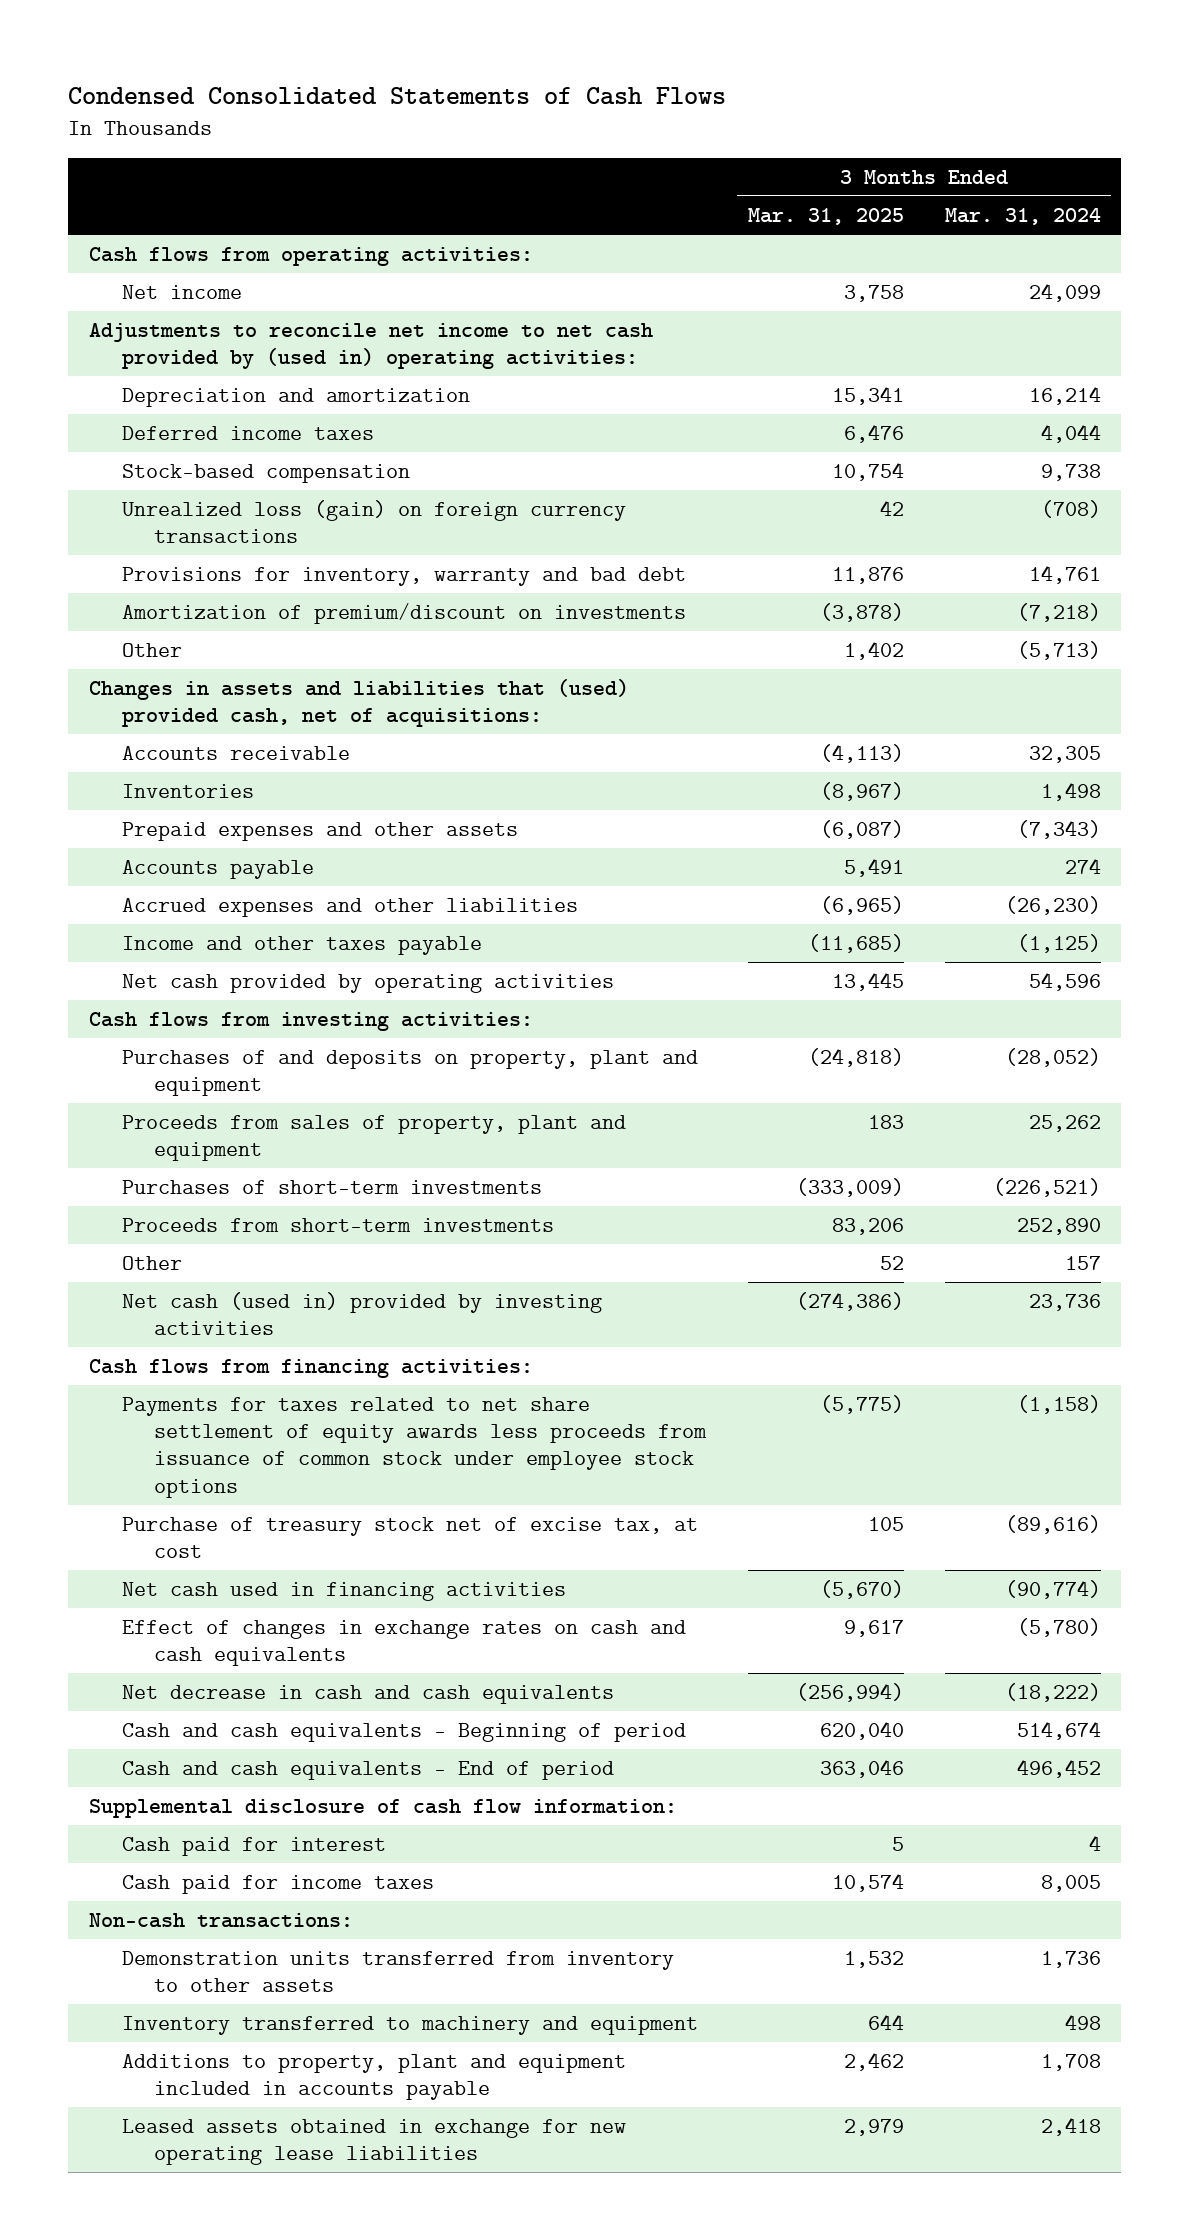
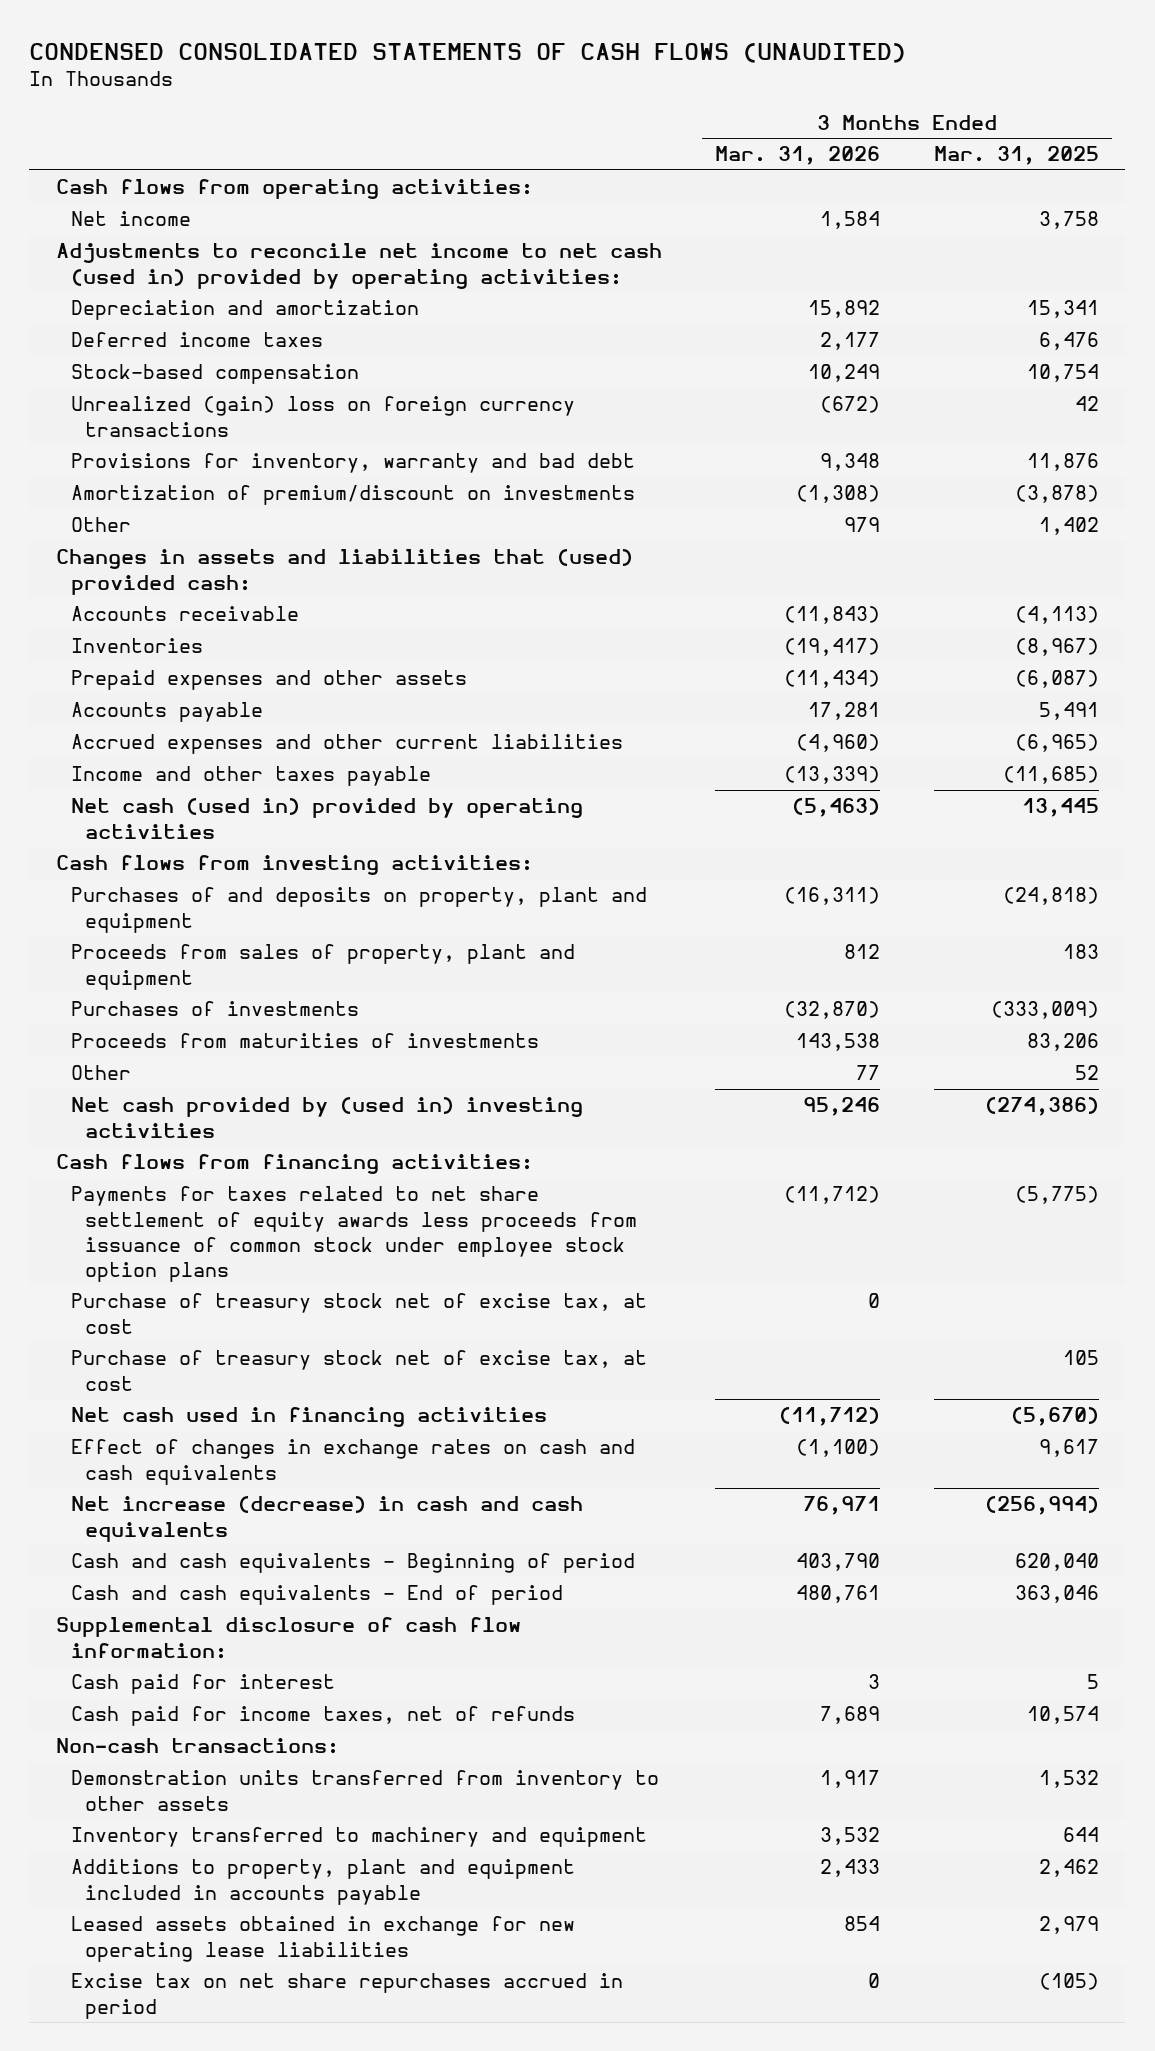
[68,86,727,105] Condensed Consolidated Statements of Cash Flows -> [29,42,907,63] CONDENSED CONSOLIDATED STATEMENTS OF CASH FLOWS (UNAUDITED)
[944,207,1101,225] Mar. 31, 2024 -> none
none -> [715,146,881,166] Mar. 31, 2026
[89,323,654,370] Adjustments to reconcile net income to net cash provided by (used in) operating activities: -> [55,243,662,289] Adjustments to reconcile net income to net cash (used in) provided by operating activities:
[121,500,626,544] Unrealized loss (gain) on foreign currency transactions -> [70,396,575,437] Unrealized (gain) loss on foreign currency transactions
[89,679,630,728] Changes in assets and liabilities that (used) provided cash, net of acquisitions: -> [55,549,633,595] Changes in assets and liabilities that (used) provided cash:
[121,898,578,918] Accrued expenses and other liabilities -> [70,734,623,755] Accrued expenses and other current liabilities
[121,974,614,994] Net cash provided by operating activities -> [70,798,583,839] Net cash (used in) provided by operating activities
[121,1180,542,1195] Purchases of short-term investments -> [70,1001,359,1017] Purchases of investments
[121,1218,554,1233] Proceeds from short-term investments -> [70,1033,539,1049] Proceeds from maturities of investments
[121,1292,602,1336] Net cash (used in) provided by investing activities -> [70,1097,583,1138] Net cash provided by (used in) investing activities
[121,1397,708,1498] Payments for taxes related to net share settlement of equity awards less proceeds from issuance of common stock under employee stock options -> [70,1186,638,1282] Payments for taxes related to net share settlement of equity awards less proceeds from issuance of common stock under employee stock option plans
none -> [70,1293,647,1334] Purchase of treasury stock net of excise tax, at cost
[121,1685,614,1705] Net decrease in cash and cash equivalents -> [70,1496,583,1542] Net increase (decrease) in cash and cash equivalents
[121,1875,434,1895] Cash paid for income taxes -> [70,1706,575,1727] Cash paid for income taxes, net of refunds
none -> [70,1973,623,2019] Excise tax on net share repurchases accrued in period

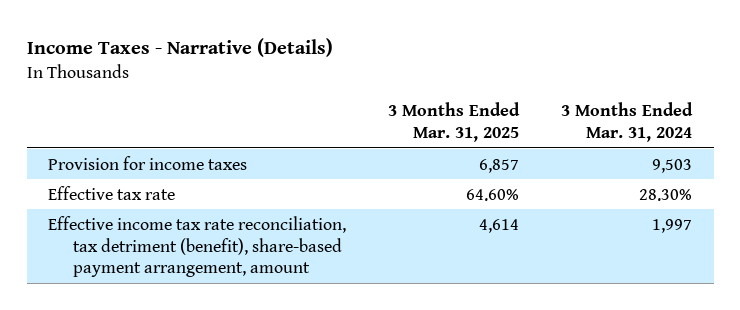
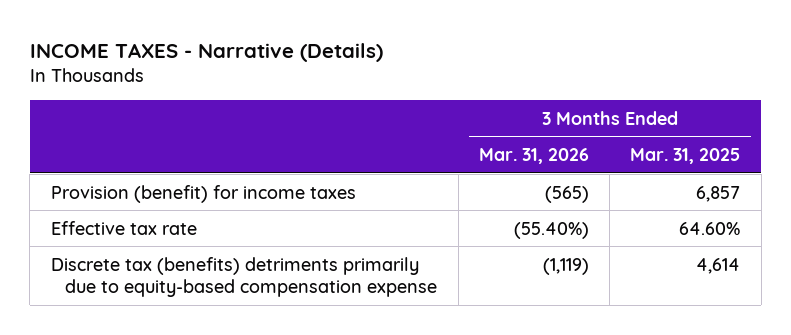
[26,38,333,58] Income Taxes - Narrative (Details) -> [29,42,383,62] INCOME TAXES - Narrative (Details)
[561,101,694,142] 3 Months Ended Mar. 31, 2024 -> none
none -> [478,147,589,164] Mar. 31, 2026
[47,155,247,170] Provision for income taxes -> [50,184,356,203] Provision (benefit) for income taxes
[47,215,346,278] Effective income tax rate reconciliation, tax detriment (benefit), share-based payment arrangement, amount -> [50,256,438,297] Discrete tax (benefits) detriments primarily due to equity-based compensation expense

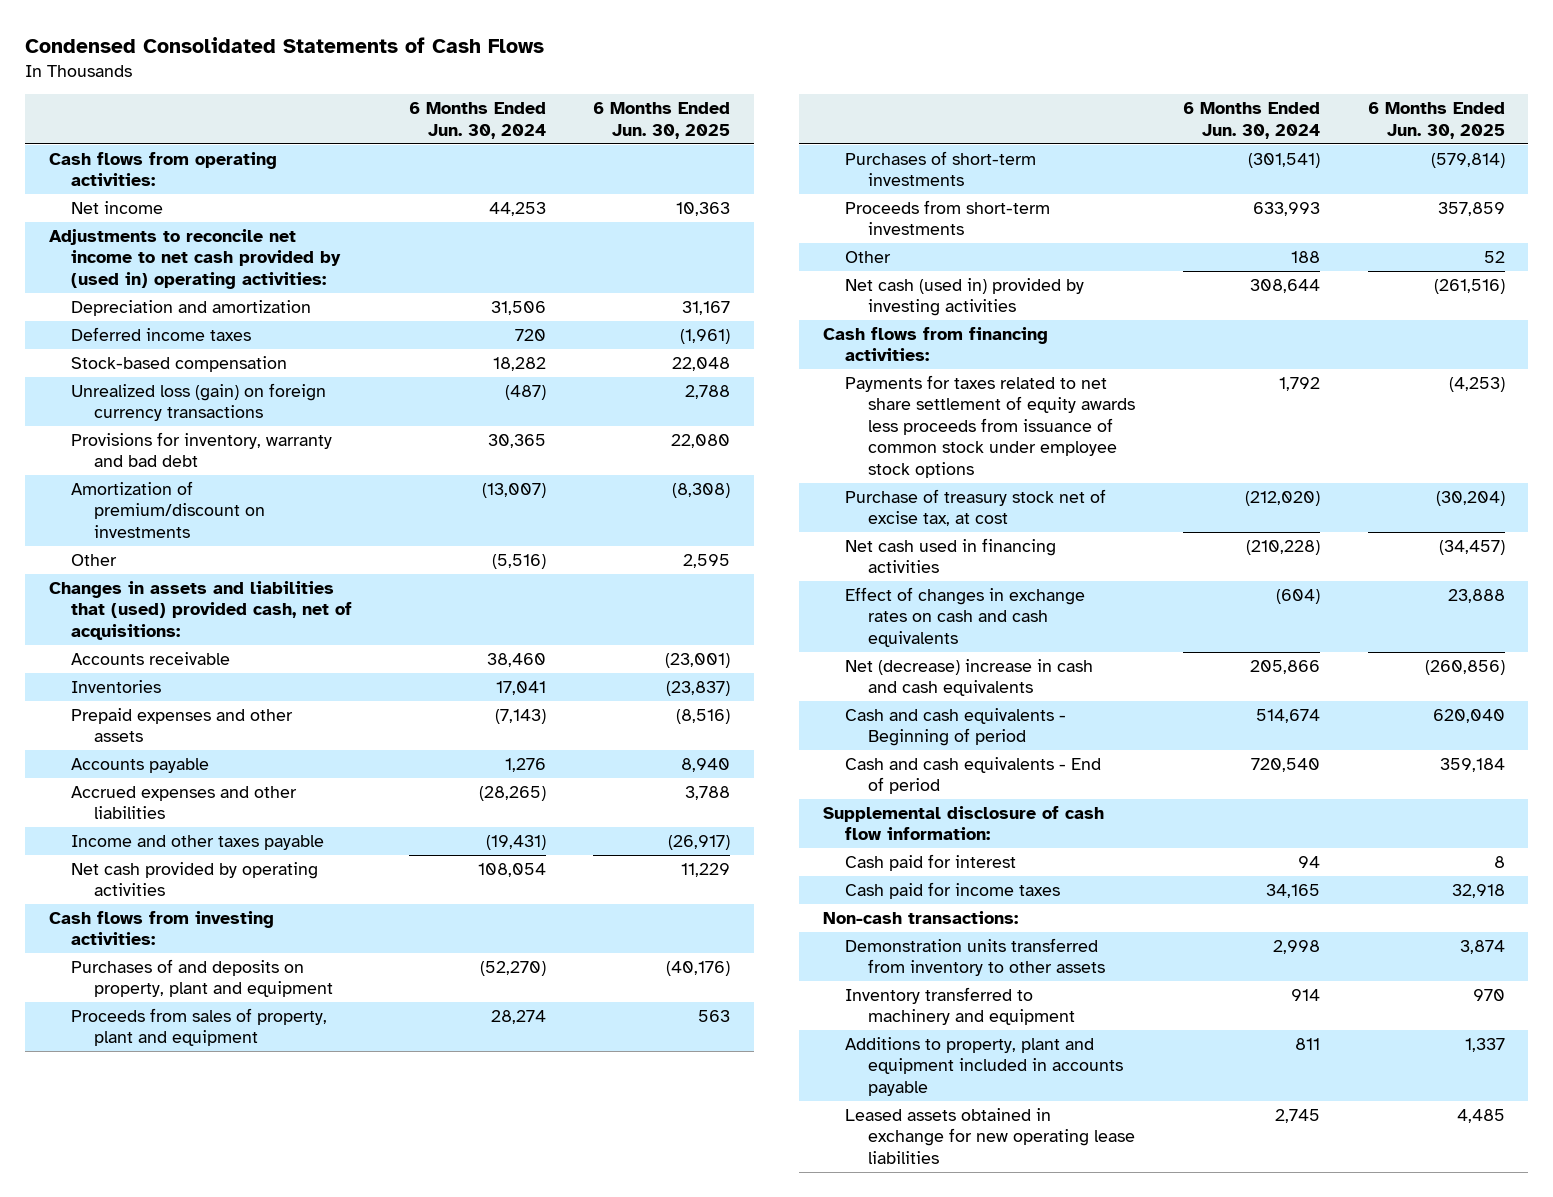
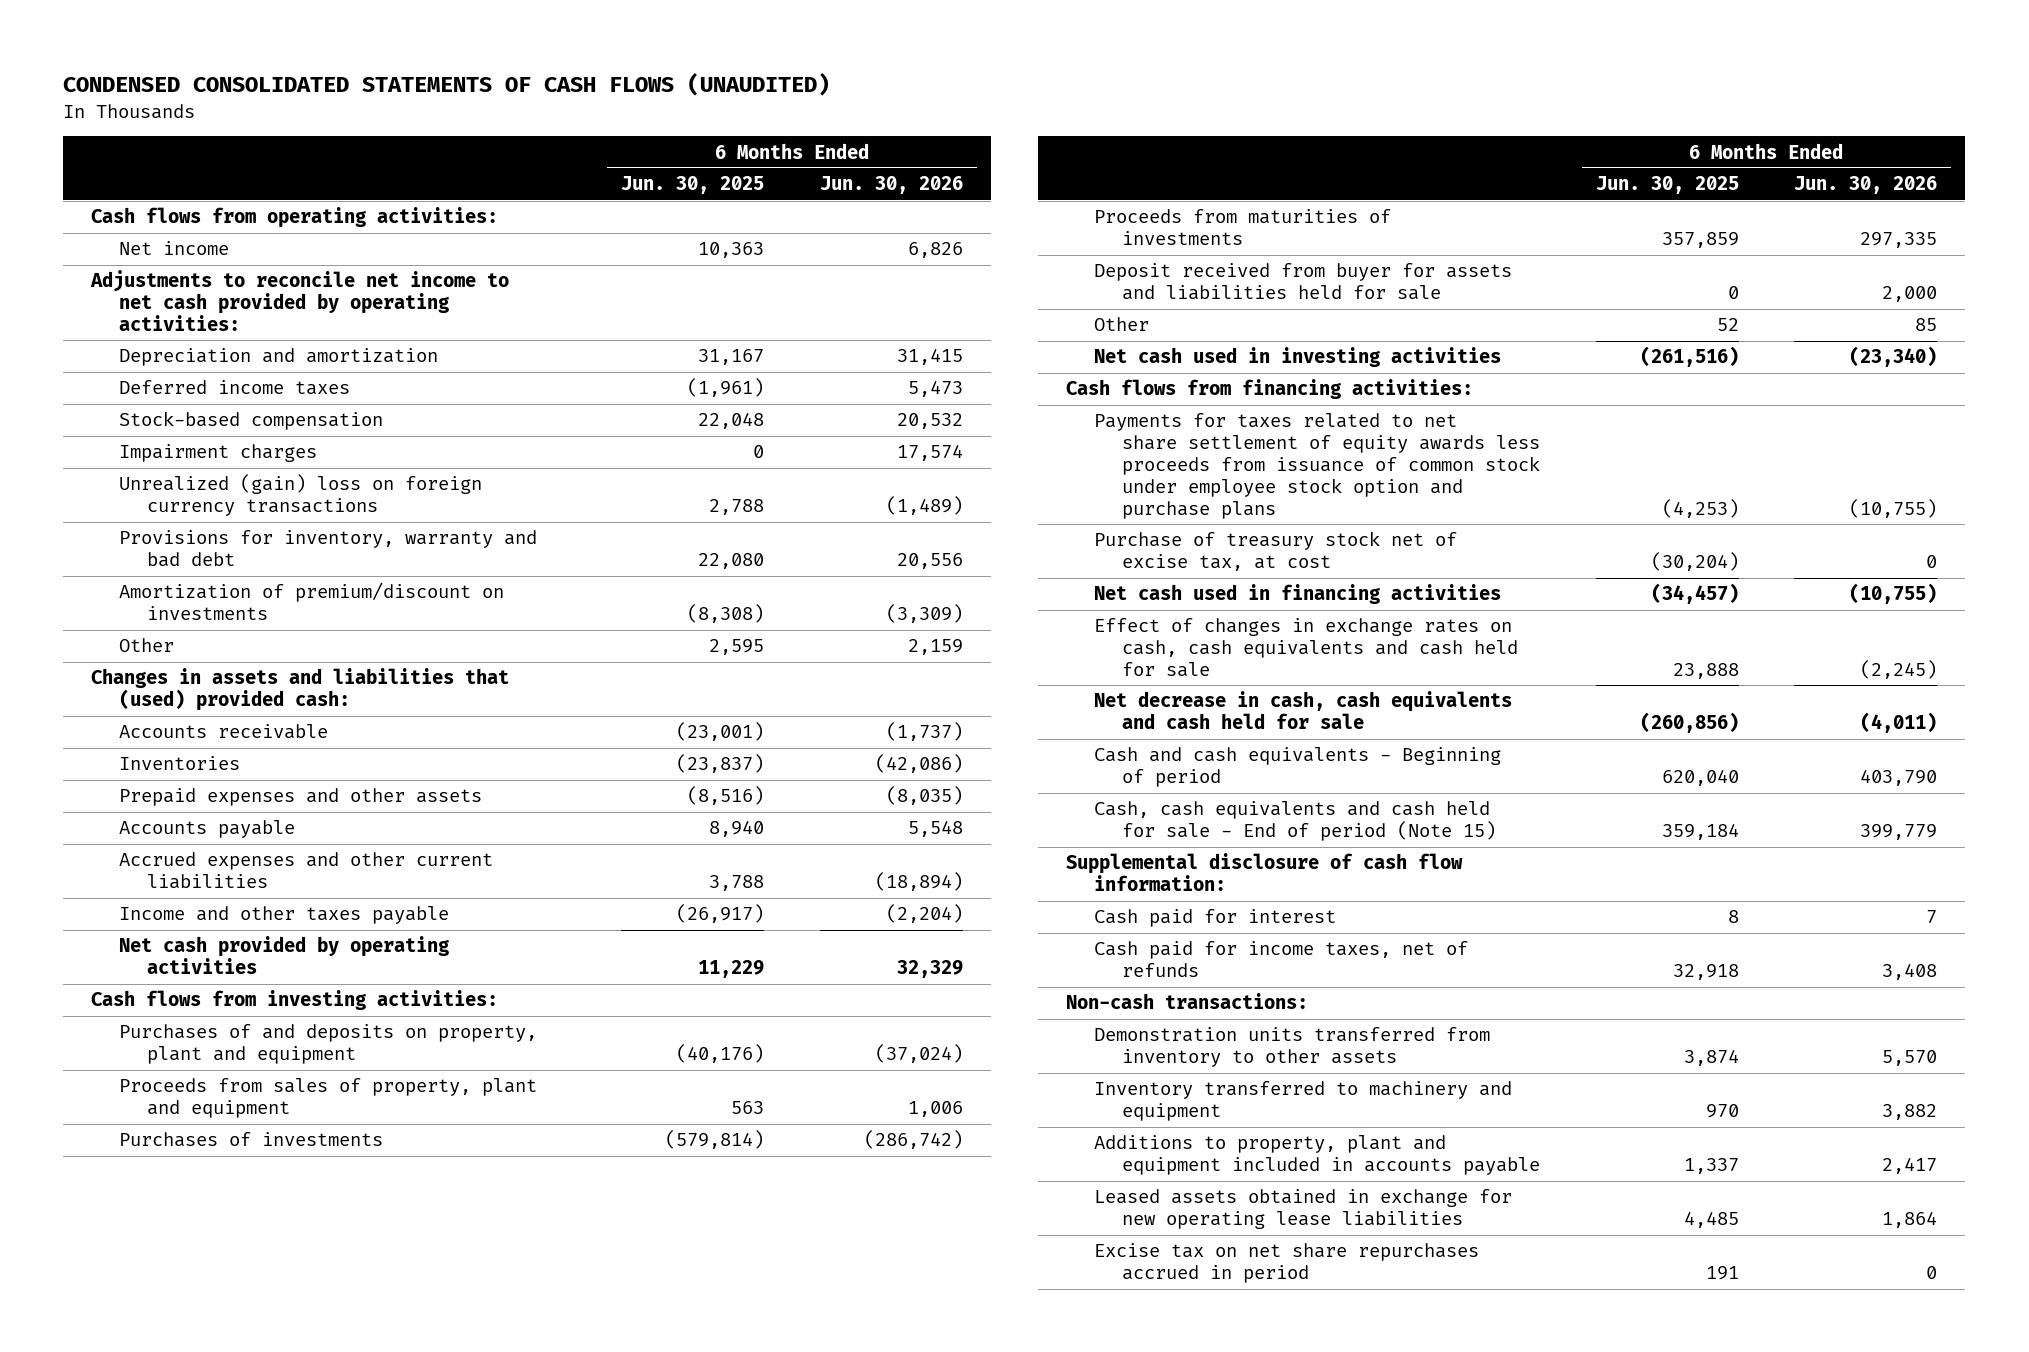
[24,36,544,53] Condensed Consolidated Statements of Cash Flows -> [63,73,831,97] CONDENSED CONSOLIDATED STATEMENTS OF CASH FLOWS (UNAUDITED)
[408,102,546,139] 6 Months Ended Jun. 30, 2024 -> none
none -> [820,176,964,195] Jun. 30, 2026
[48,228,342,289] Adjustments to reconcile net income to net cash provided by (used in) operating activities: -> [90,270,510,332] Adjustments to reconcile net income to net cash provided by operating activities:
none -> [119,444,318,463] Impairment charges
[71,382,327,422] Unrealized loss (gain) on foreign currency transactions -> [119,474,483,517] Unrealized (gain) loss on foreign currency transactions
[48,580,353,640] Changes in assets and liabilities that (used) provided cash, net of acquisitions: -> [91,668,510,712] Changes in assets and liabilities that (used) provided cash:
[71,785,298,820] Accrued expenses and other liabilities -> [119,852,494,890] Accrued expenses and other current liabilities
[845,150,1037,187] Purchases of short-term investments -> [119,1132,384,1148] Purchases of investments
[845,199,1051,236] Proceeds from short-term investments -> [1093,209,1391,246] Proceeds from maturities of investments
none -> [1093,263,1512,301] Deposit received from buyer for assets and liabilities held for sale
[845,277,1085,317] Net cash (used in) provided by investing activities -> [1093,347,1501,368] Net cash used in investing activities
[845,374,1136,478] Payments for taxes related to net share settlement of equity awards less proceeds from issuance of common stock under employee stock options -> [1093,413,1540,520] Payments for taxes related to net share settlement of equity awards less proceeds from issuance of common stock under employee stock option and purchase plans
[845,586,1086,647] Effect of changes in exchange rates on cash and cash equivalents -> [1093,618,1518,678] Effect of changes in exchange rates on cash, cash equivalents and cash held for sale
[845,658,1094,697] Net (decrease) increase in cash and cash equivalents -> [1093,691,1512,730] Net decrease in cash, cash equivalents and cash held for sale
[845,756,1102,795] Cash and cash equivalents - End of period -> [1093,801,1496,842] Cash, cash equivalents and cash held for sale - End of period (Note 15)
[845,881,1061,899] Cash paid for income taxes -> [1093,941,1468,978] Cash paid for income taxes, net of refunds
none -> [1093,1243,1479,1284] Excise tax on net share repurchases accrued in period

